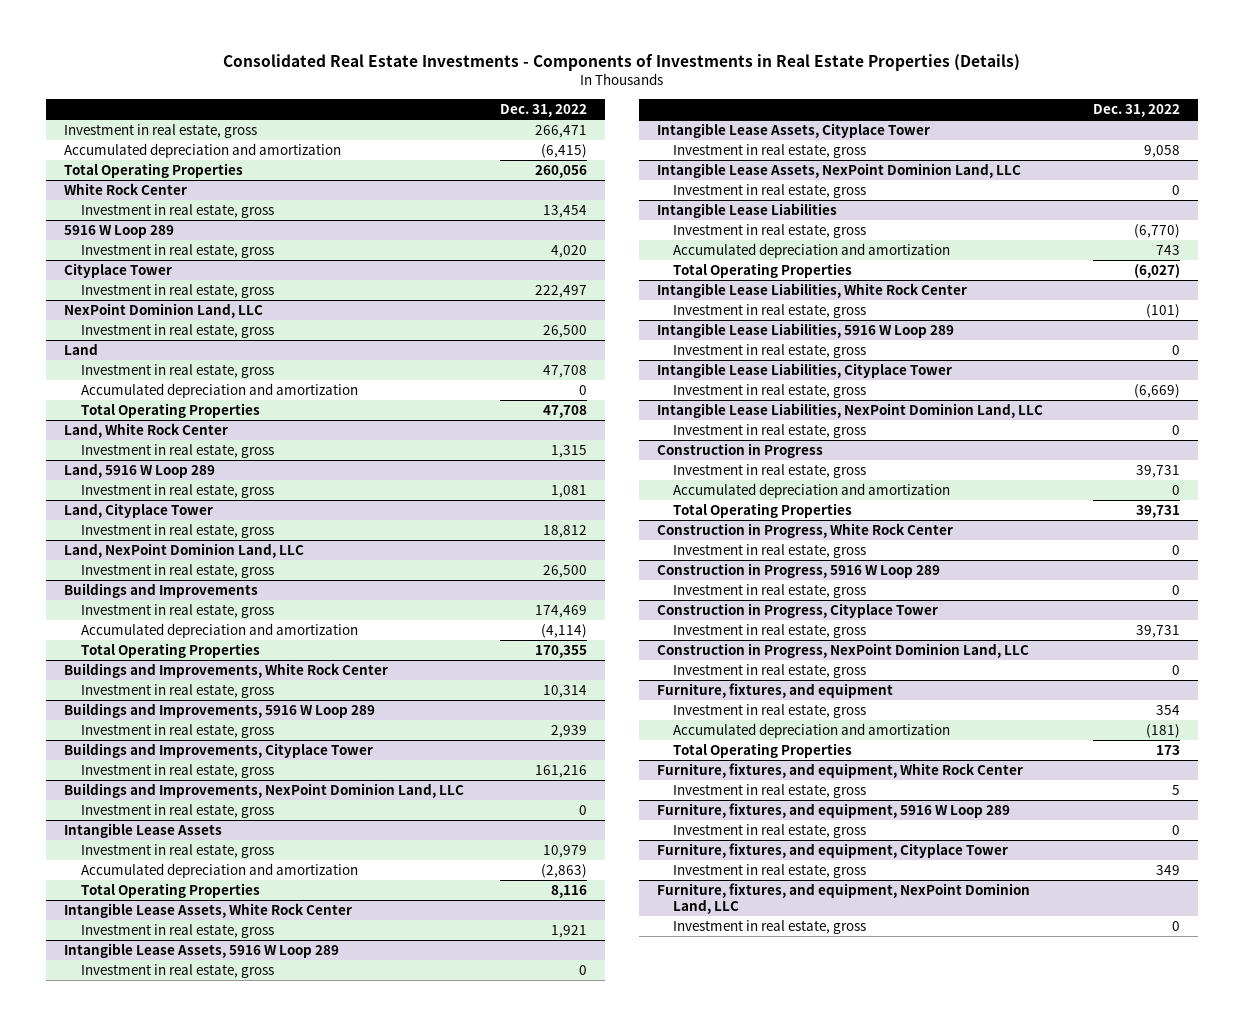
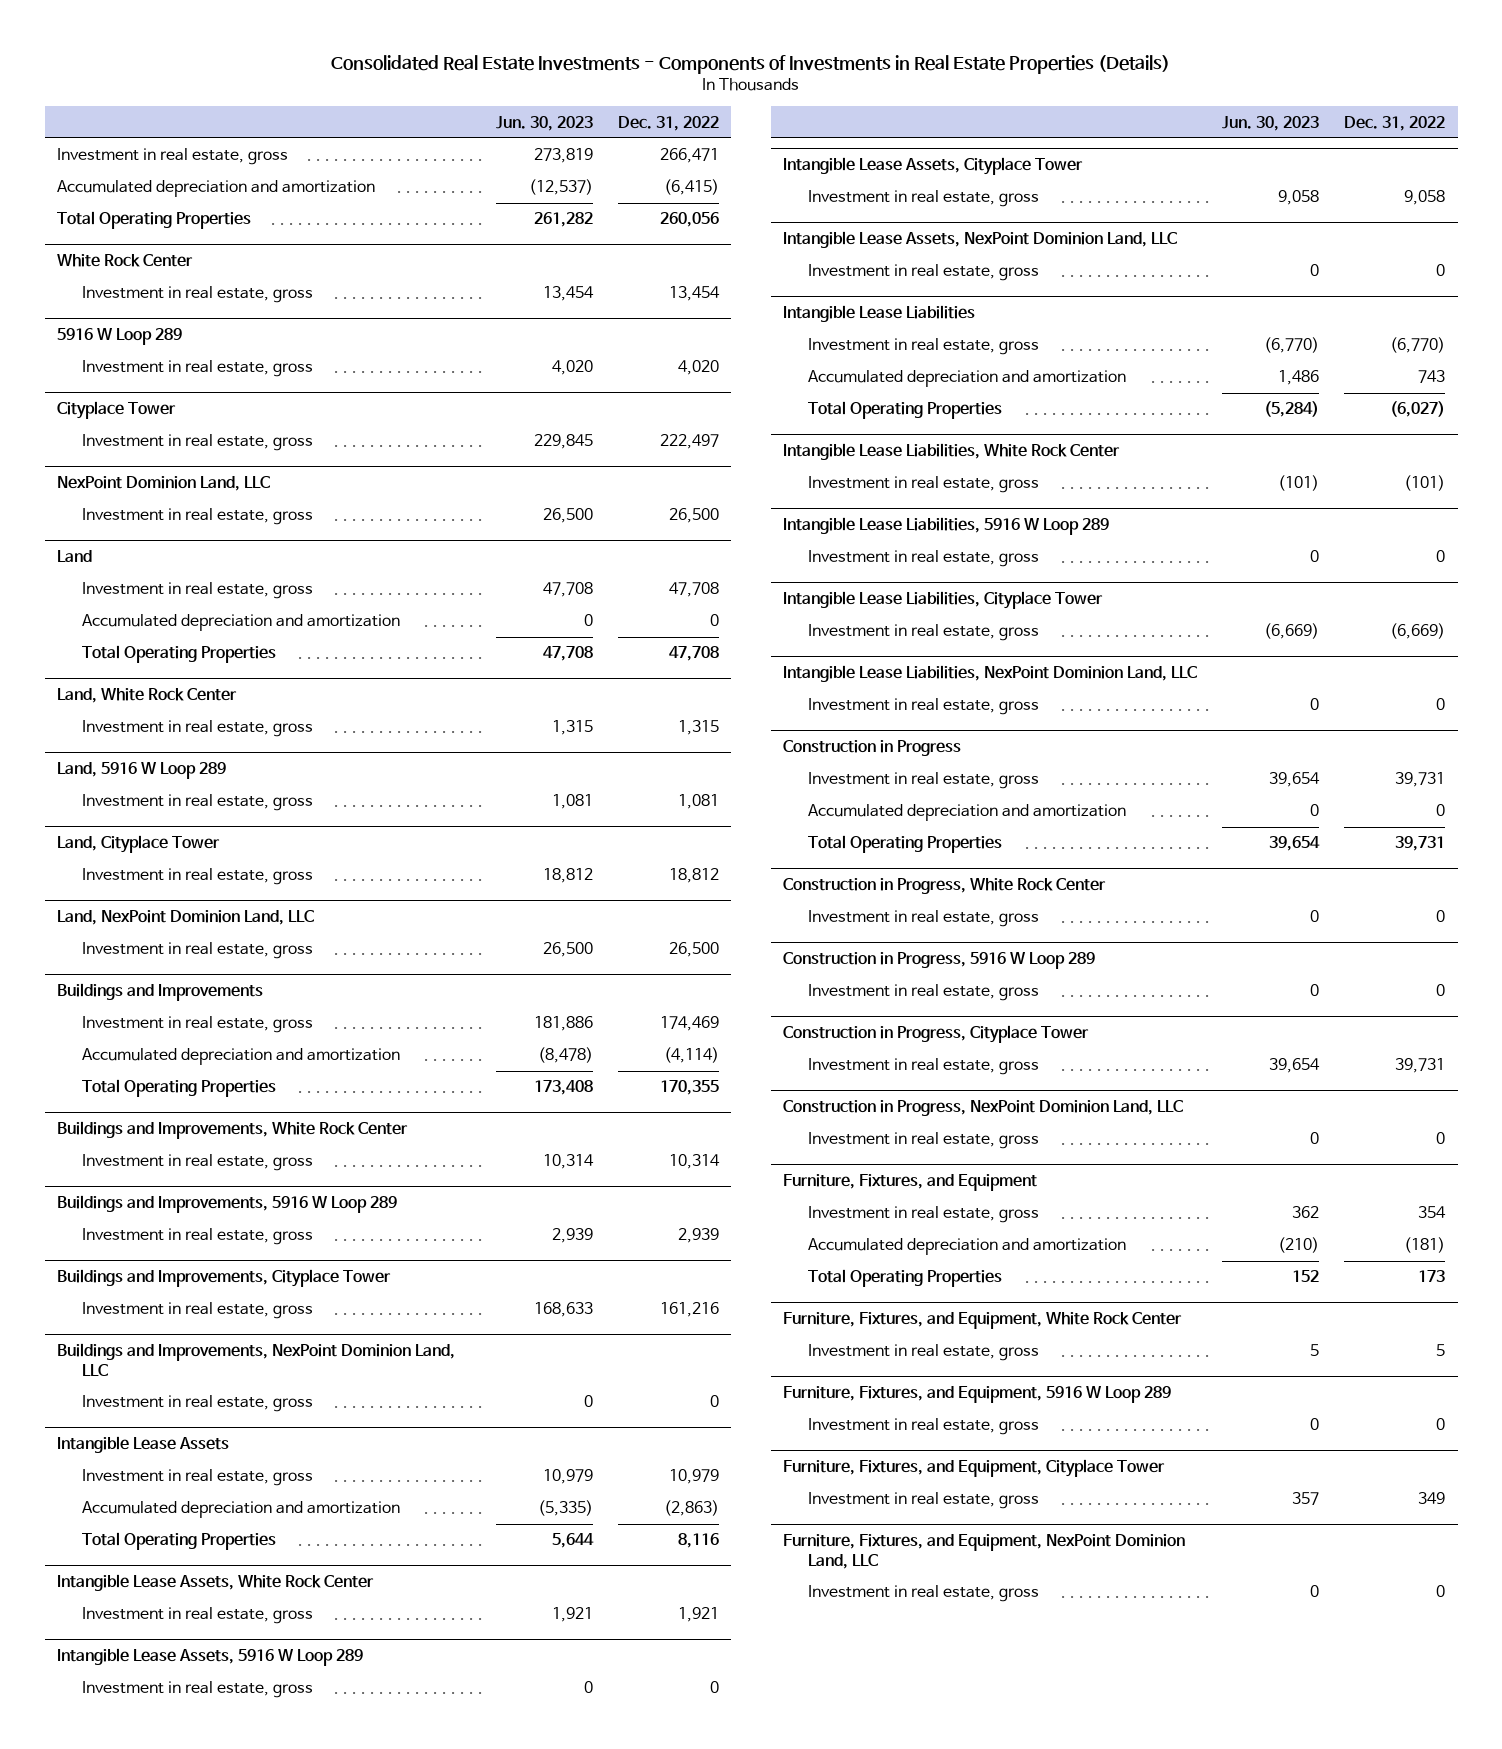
none -> [495,115,593,131] Jun. 30, 2023
[656,683,893,699] Furniture, fixtures, and equipment -> [783,1174,1038,1192] Furniture, Fixtures, and Equipment
[656,763,1023,779] Furniture, fixtures, and equipment, White Rock Center -> [783,1312,1183,1330] Furniture, Fixtures, and Equipment, White Rock Center
[656,803,1010,819] Furniture, fixtures, and equipment, 5916 W Loop 289 -> [783,1386,1172,1404] Furniture, Fixtures, and Equipment, 5916 W Loop 289
[656,843,1008,859] Furniture, fixtures, and equipment, Cityplace Tower -> [783,1459,1166,1478] Furniture, Fixtures, and Equipment, Cityplace Tower
[656,883,1030,915] Furniture, fixtures, and equipment, NexPoint Dominion Land, LLC -> [783,1534,1186,1570] Furniture, Fixtures, and Equipment, NexPoint Dominion Land, LLC

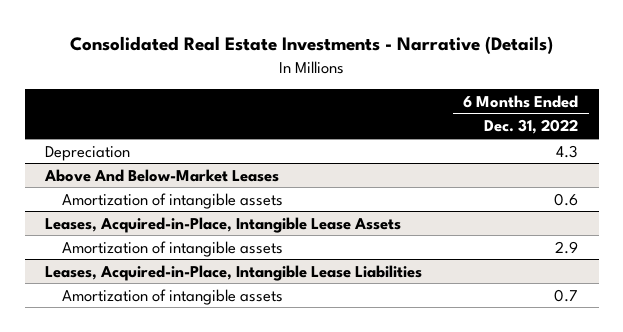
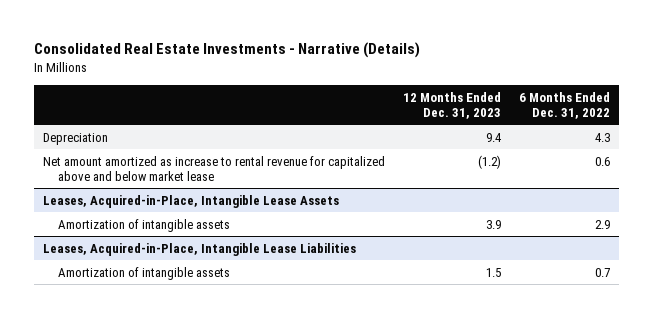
none -> [402,91,501,119] 12 Months Ended Dec. 31, 2023
[44,168,280,182] Above And Below-Market Leases -> none
[62,192,284,209] Amortization of intangible assets -> none
none -> [42,155,385,181] Net amount amortized as increase to rental revenue for capitalized above and below market lease

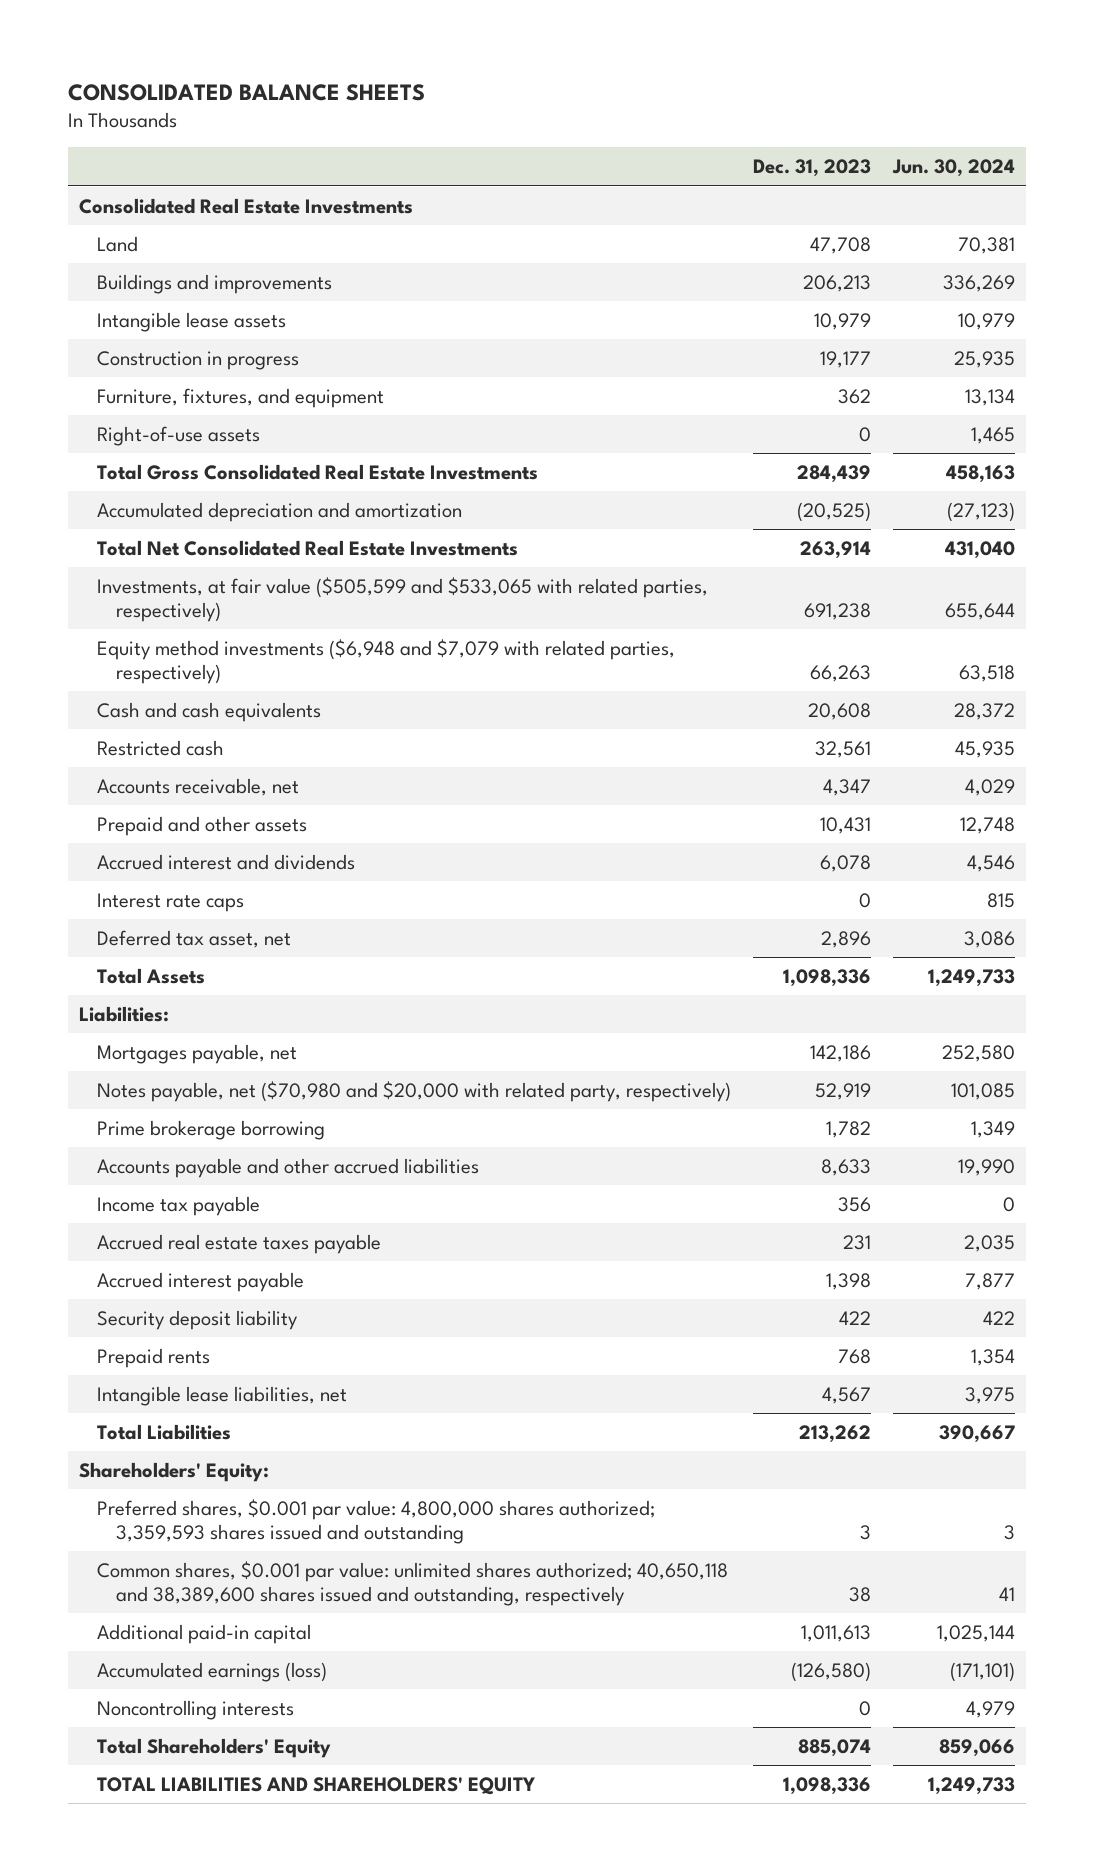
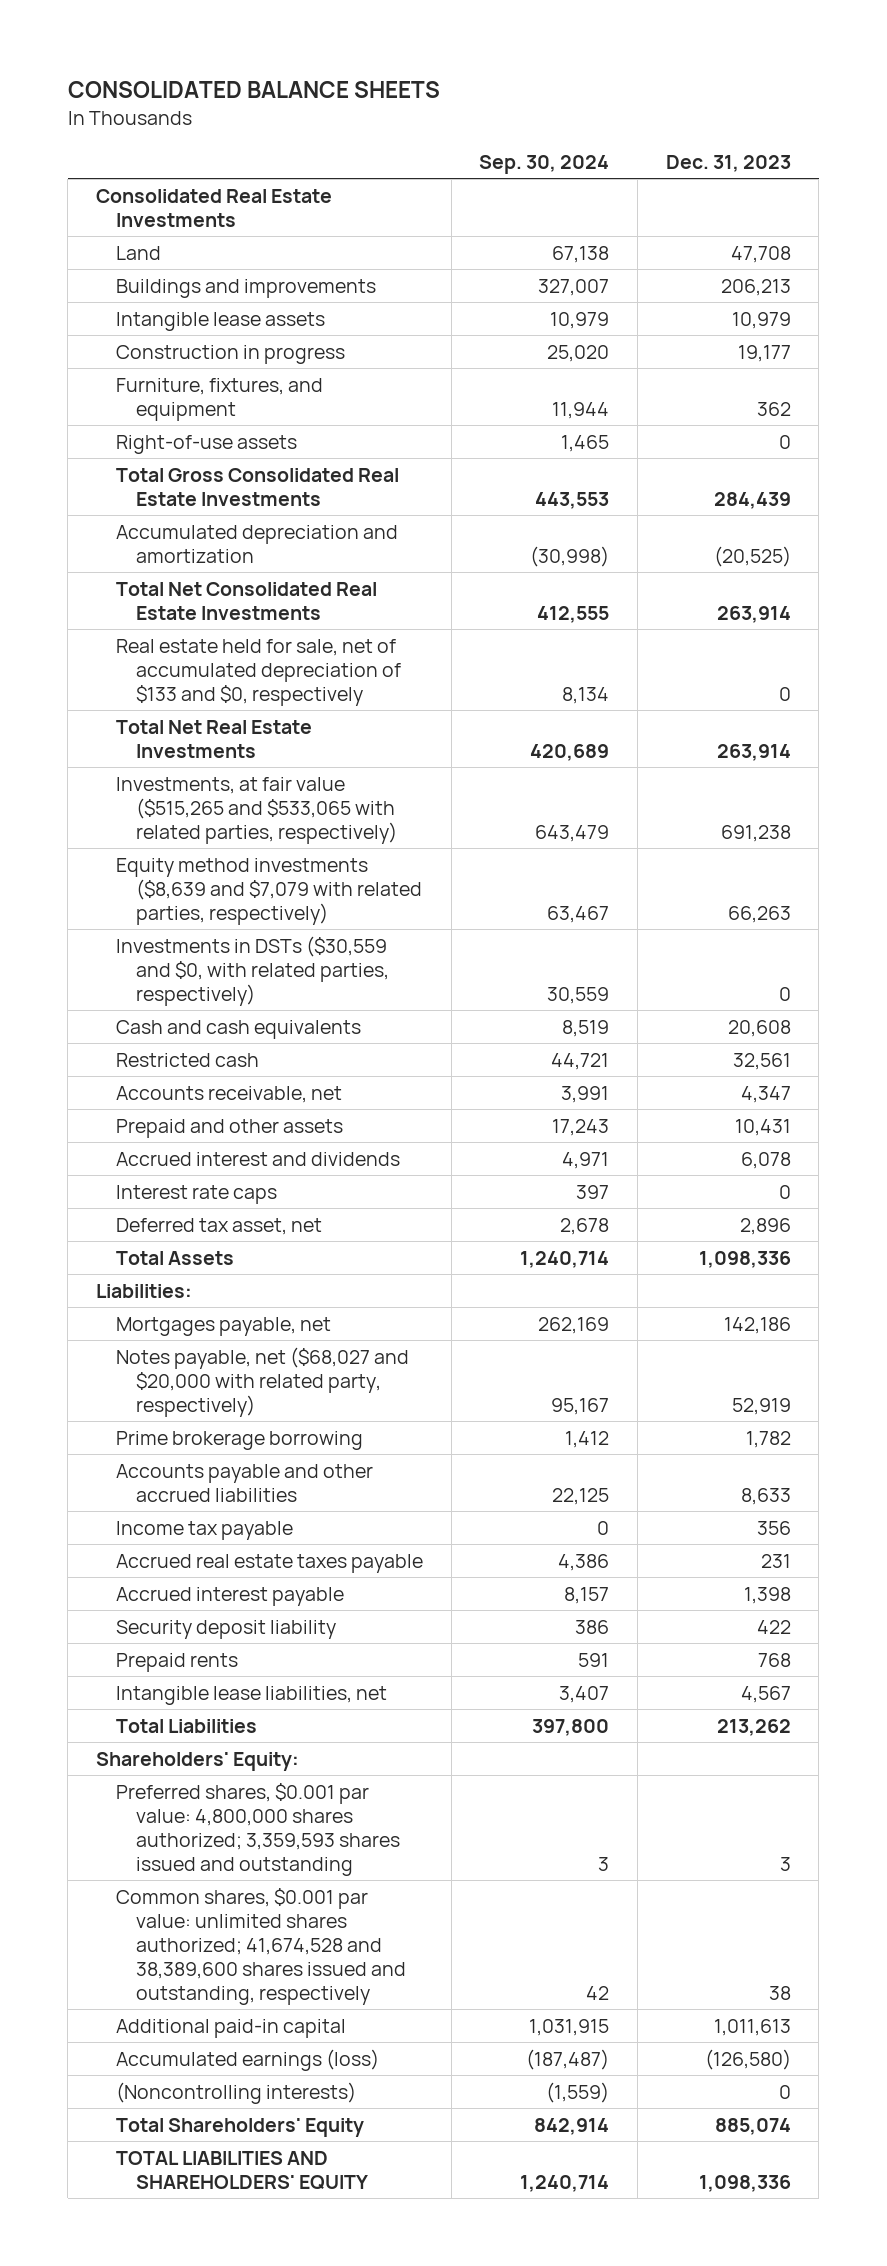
[891,159,1015,178] Jun. 30, 2024 -> none
none -> [479,154,610,174] Sep. 30, 2024
none -> [116,638,402,706] Real estate held for sale, net of accumulated depreciation of $133 and $0, respectively
none -> [116,719,313,758] Total Net Real Estate Investments
[97,576,709,622] Investments, at fair value ($505,599 and $533,065 with related parties, respectively) -> [116,776,398,844] Investments, at fair value ($515,265 and $533,065 with related parties, respectively)
[97,638,676,684] Equity method investments ($6,948 and $7,079 with related parties, respectively) -> [116,857,423,925] Equity method investments ($8,639 and $7,079 with related parties, respectively)
none -> [116,935,390,1006] Investments in DSTs ($30,559 and $0, with related parties, respectively)
[97,1080,732,1102] Notes payable, net ($70,980 and $20,000 with related party, respectively) -> [116,1346,410,1417] Notes payable, net ($68,027 and $20,000 with related party, respectively)
[97,1560,729,1606] Common shares, $0.001 par value: unlimited shares authorized; 40,650,118 and 38,389,600 shares issued and outstanding, respectively -> [116,1887,407,2005] Common shares, $0.001 par value: unlimited shares authorized; 41,674,528 and 38,389,600 shares issued and outstanding, respectively
[97,1699,295,1720] Noncontrolling interests -> [116,2081,357,2104] (Noncontrolling interests)

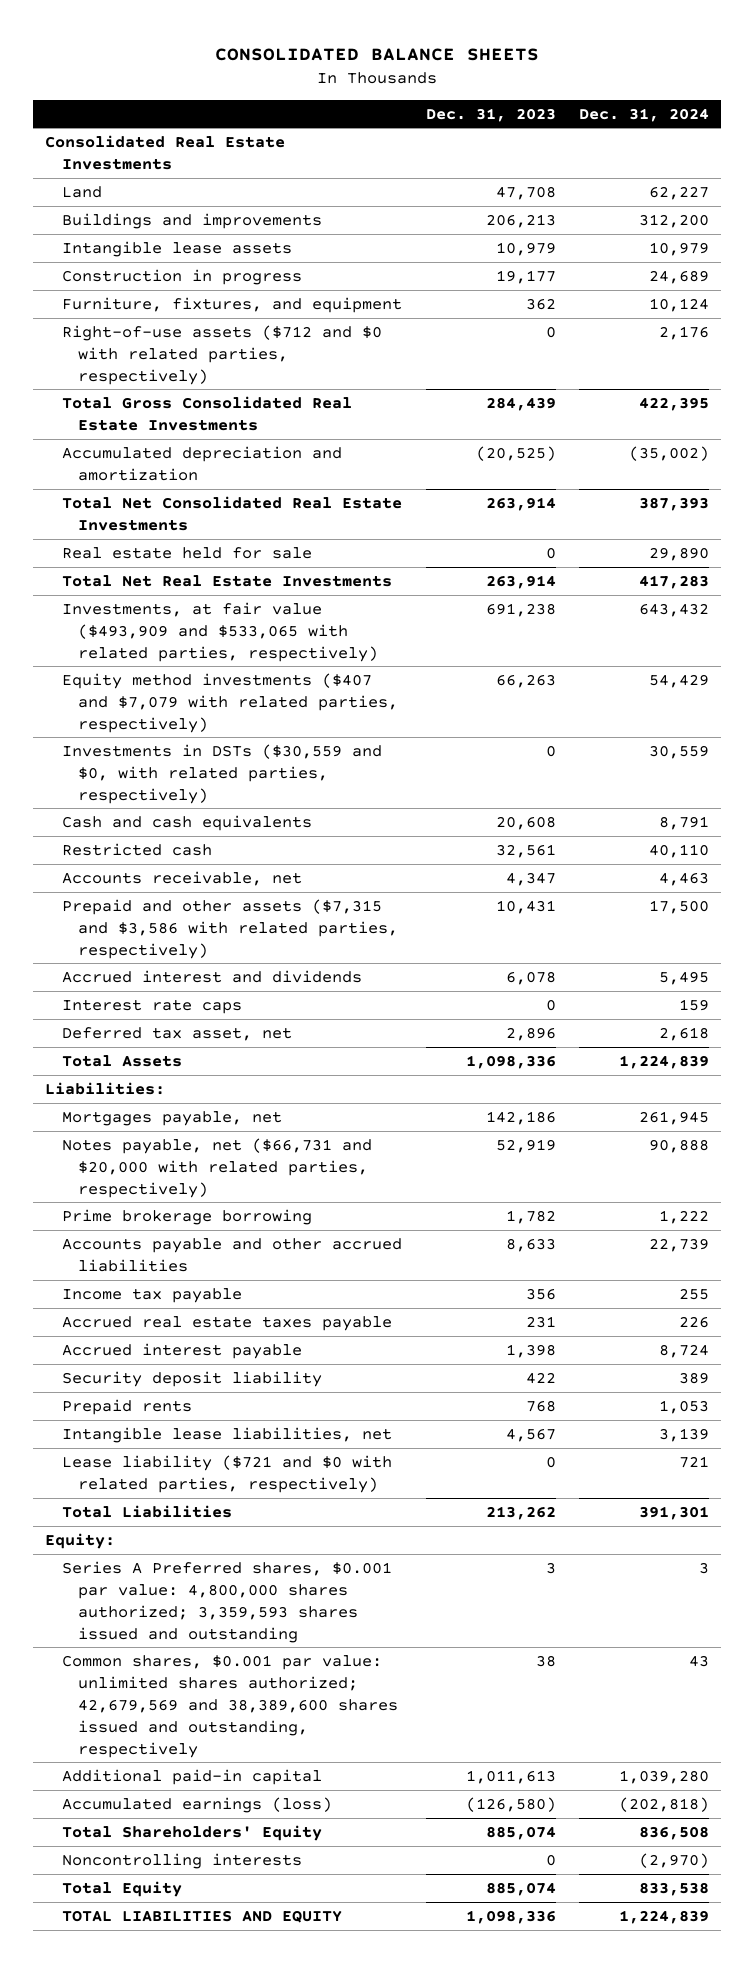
[479,154,610,174] Sep. 30, 2024 -> none
none -> [579,107,710,122] Dec. 31, 2024
[116,434,298,454] Right-of-use assets -> [61,324,382,385] Right-of-use assets ($712 and $0 with related parties, respectively)
[116,638,402,706] Real estate held for sale, net of accumulated depreciation of $133 and $0, respectively -> [61,546,312,559] Real estate held for sale
[116,776,398,844] Investments, at fair value ($515,265 and $533,065 with related parties, respectively) -> [61,601,379,662] Investments, at fair value ($493,909 and $533,065 with related parties, respectively)
[116,857,423,925] Equity method investments ($8,639 and $7,079 with related parties, respectively) -> [61,672,399,733] Equity method investments ($407 and $7,079 with related parties, respectively)
[116,1118,344,1138] Prepaid and other assets -> [61,898,399,959] Prepaid and other assets ($7,315 and $3,586 with related parties, respectively)
[116,1346,410,1417] Notes payable, net ($68,027 and $20,000 with related party, respectively) -> [61,1137,372,1198] Notes payable, net ($66,731 and $20,000 with related parties, respectively)
none -> [61,1454,392,1493] Lease liability ($721 and $0 with related parties, respectively)
[95,1751,299,1771] Shareholders' Equity: -> [45,1532,116,1549] Equity:
[116,1782,401,1876] Preferred shares, $0.001 par value: 4,800,000 shares authorized; 3,359,593 shares issued and outstanding -> [61,1560,392,1643] Series A Preferred shares, $0.001 par value: 4,800,000 shares authorized; 3,359,593 shares issued and outstanding
[116,1887,407,2005] Common shares, $0.001 par value: unlimited shares authorized; 41,674,528 and 38,389,600 shares issued and outstanding, respectively -> [61,1654,399,1758] Common shares, $0.001 par value: unlimited shares authorized; 42,679,569 and 38,389,600 shares issued and outstanding, respectively
[116,2081,357,2104] (Noncontrolling interests) -> none
none -> [61,1852,302,1869] Noncontrolling interests
none -> [61,1880,182,1897] Total Equity
[116,2150,369,2190] TOTAL LIABILITIES AND SHAREHOLDERS' EQUITY -> [61,1909,342,1923] TOTAL LIABILITIES AND EQUITY

